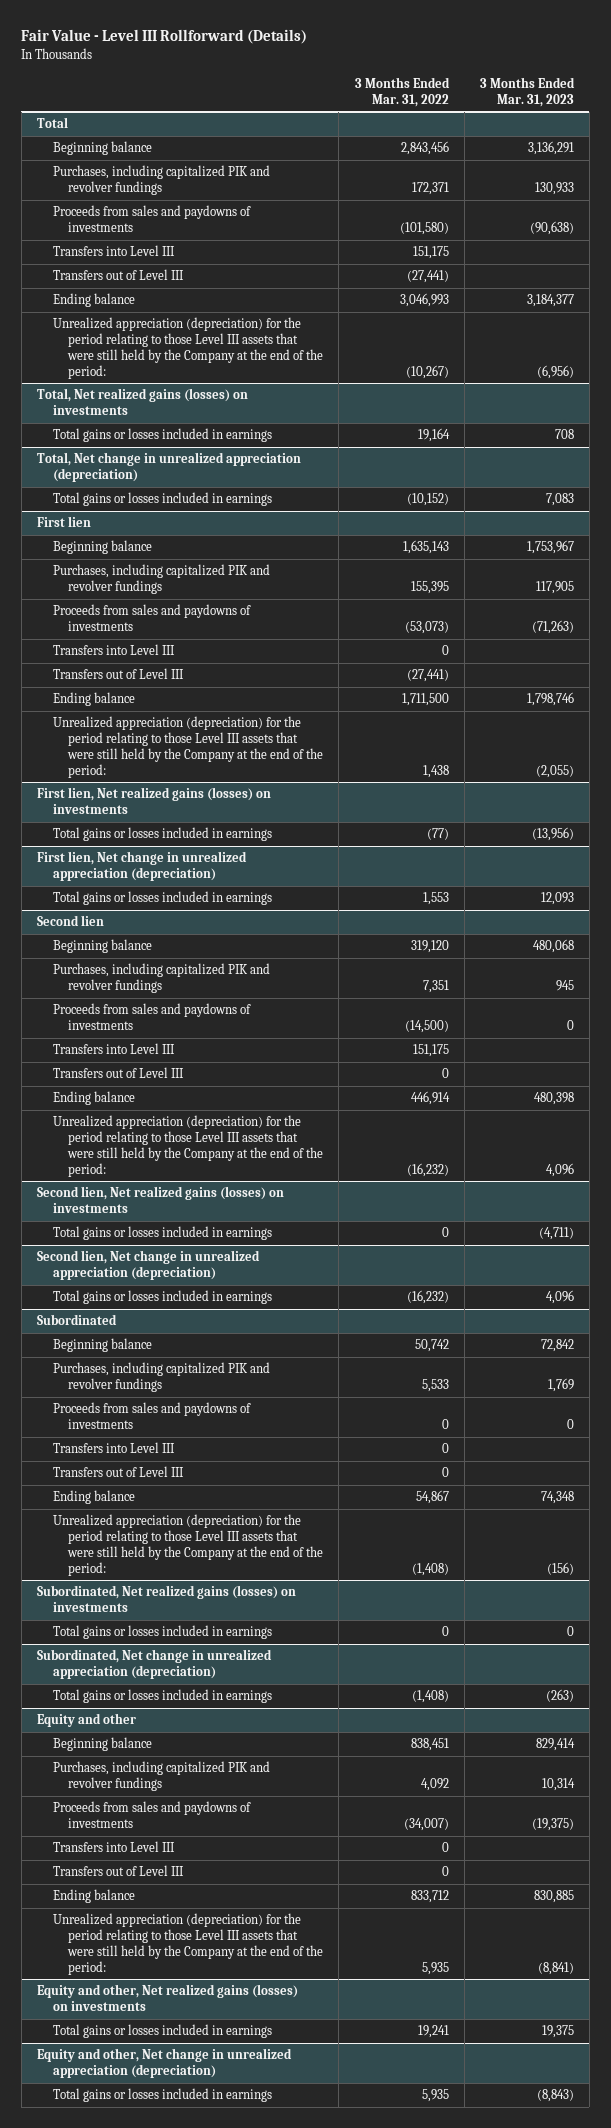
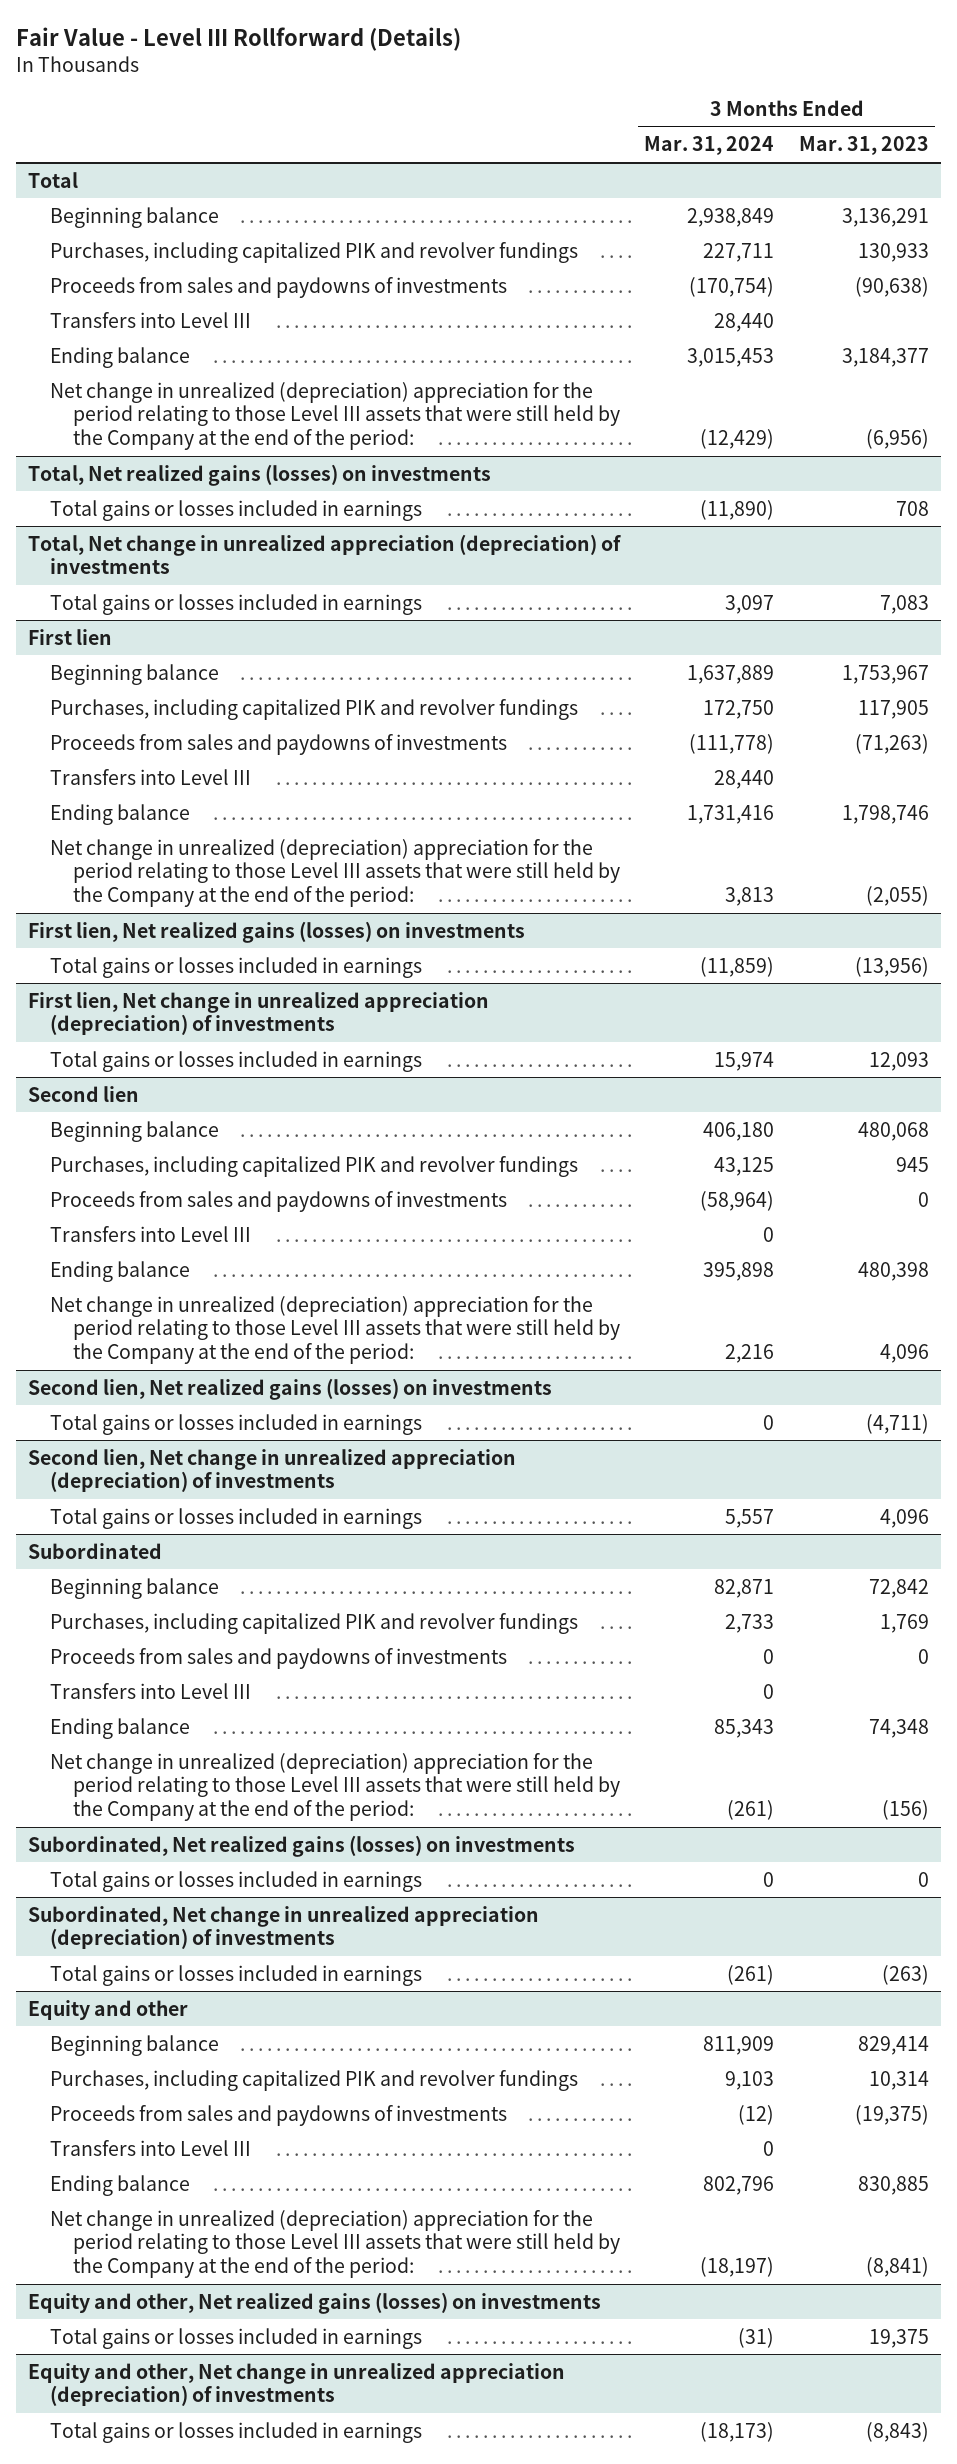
[354,77,450,107] 3 Months Ended Mar. 31, 2022 -> none
none -> [644,136,775,156] Mar. 31, 2024
[52,269,184,281] Transfers out of Level III -> none
[52,317,324,379] Unrealized appreciation (depreciation) for the period relating to those Level III assets that were still held by the Company at the end of the period: -> [50,381,620,451] Net change in unrealized (depreciation) appreciation for the period relating to those Level III assets that were still held by the Company at the end of the period:
[36,452,301,483] Total, Net change in unrealized appreciation (depreciation) -> [28,533,622,575] Total, Net change in unrealized appreciation (depreciation) of investments
[52,668,184,680] Transfers out of Level III -> none
[52,716,324,778] Unrealized appreciation (depreciation) for the period relating to those Level III assets that were still held by the Company at the end of the period: -> [50,838,620,908] Net change in unrealized (depreciation) appreciation for the period relating to those Level III assets that were still held by the Company at the end of the period:
[36,851,247,882] First lien, Net change in unrealized appreciation (depreciation) -> [28,991,490,1036] First lien, Net change in unrealized appreciation (depreciation) of investments
[52,1067,184,1079] Transfers out of Level III -> none
[52,1115,324,1177] Unrealized appreciation (depreciation) for the period relating to those Level III assets that were still held by the Company at the end of the period: -> [50,1295,620,1365] Net change in unrealized (depreciation) appreciation for the period relating to those Level III assets that were still held by the Company at the end of the period:
[36,1250,260,1281] Second lien, Net change in unrealized appreciation (depreciation) -> [28,1448,517,1493] Second lien, Net change in unrealized appreciation (depreciation) of investments
[52,1466,184,1478] Transfers out of Level III -> none
[52,1514,324,1576] Unrealized appreciation (depreciation) for the period relating to those Level III assets that were still held by the Company at the end of the period: -> [50,1752,620,1822] Net change in unrealized (depreciation) appreciation for the period relating to those Level III assets that were still held by the Company at the end of the period:
[36,1649,272,1680] Subordinated, Net change in unrealized appreciation (depreciation) -> [28,1905,540,1950] Subordinated, Net change in unrealized appreciation (depreciation) of investments
[52,1865,184,1877] Transfers out of Level III -> none
[52,1913,324,1975] Unrealized appreciation (depreciation) for the period relating to those Level III assets that were still held by the Company at the end of the period: -> [50,2209,620,2279] Net change in unrealized (depreciation) appreciation for the period relating to those Level III assets that were still held by the Company at the end of the period:
[36,2048,292,2079] Equity and other, Net change in unrealized appreciation (depreciation) -> [28,2362,566,2407] Equity and other, Net change in unrealized appreciation (depreciation) of investments

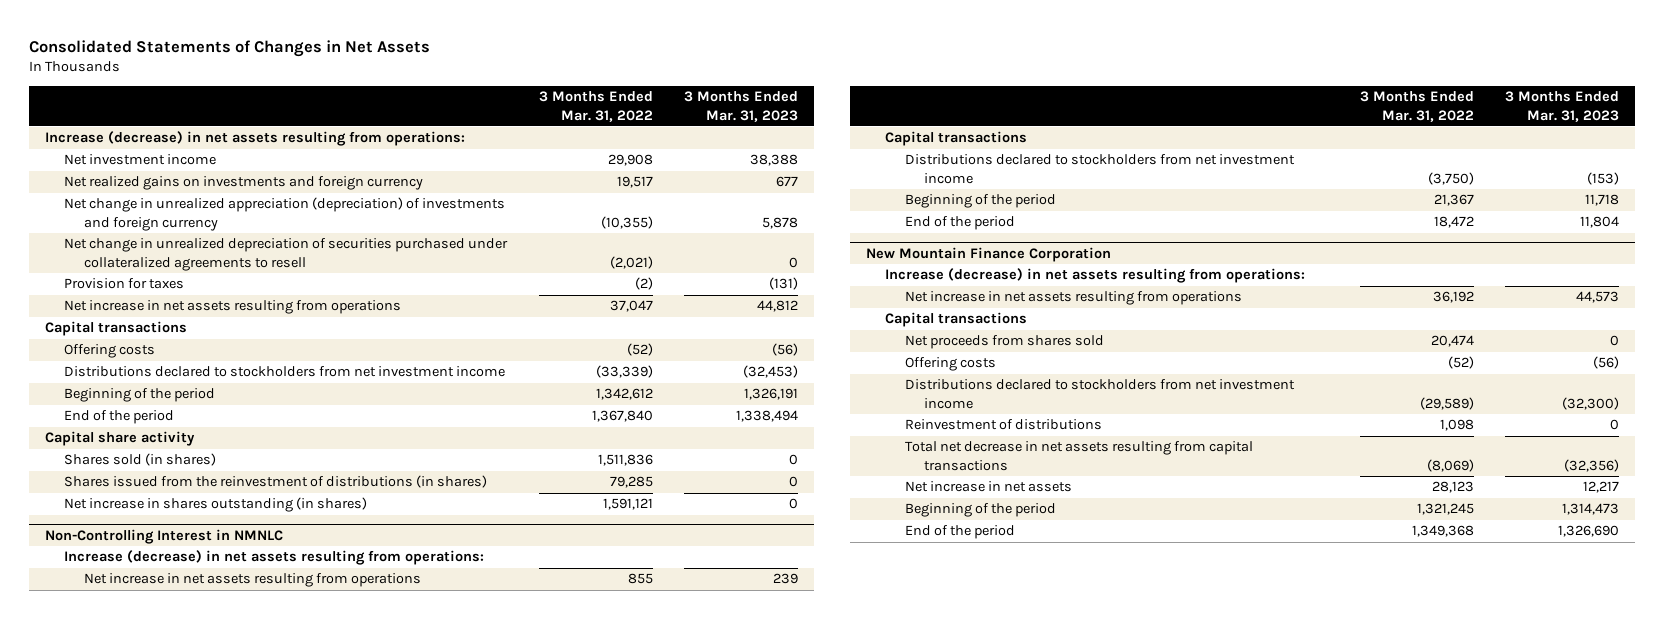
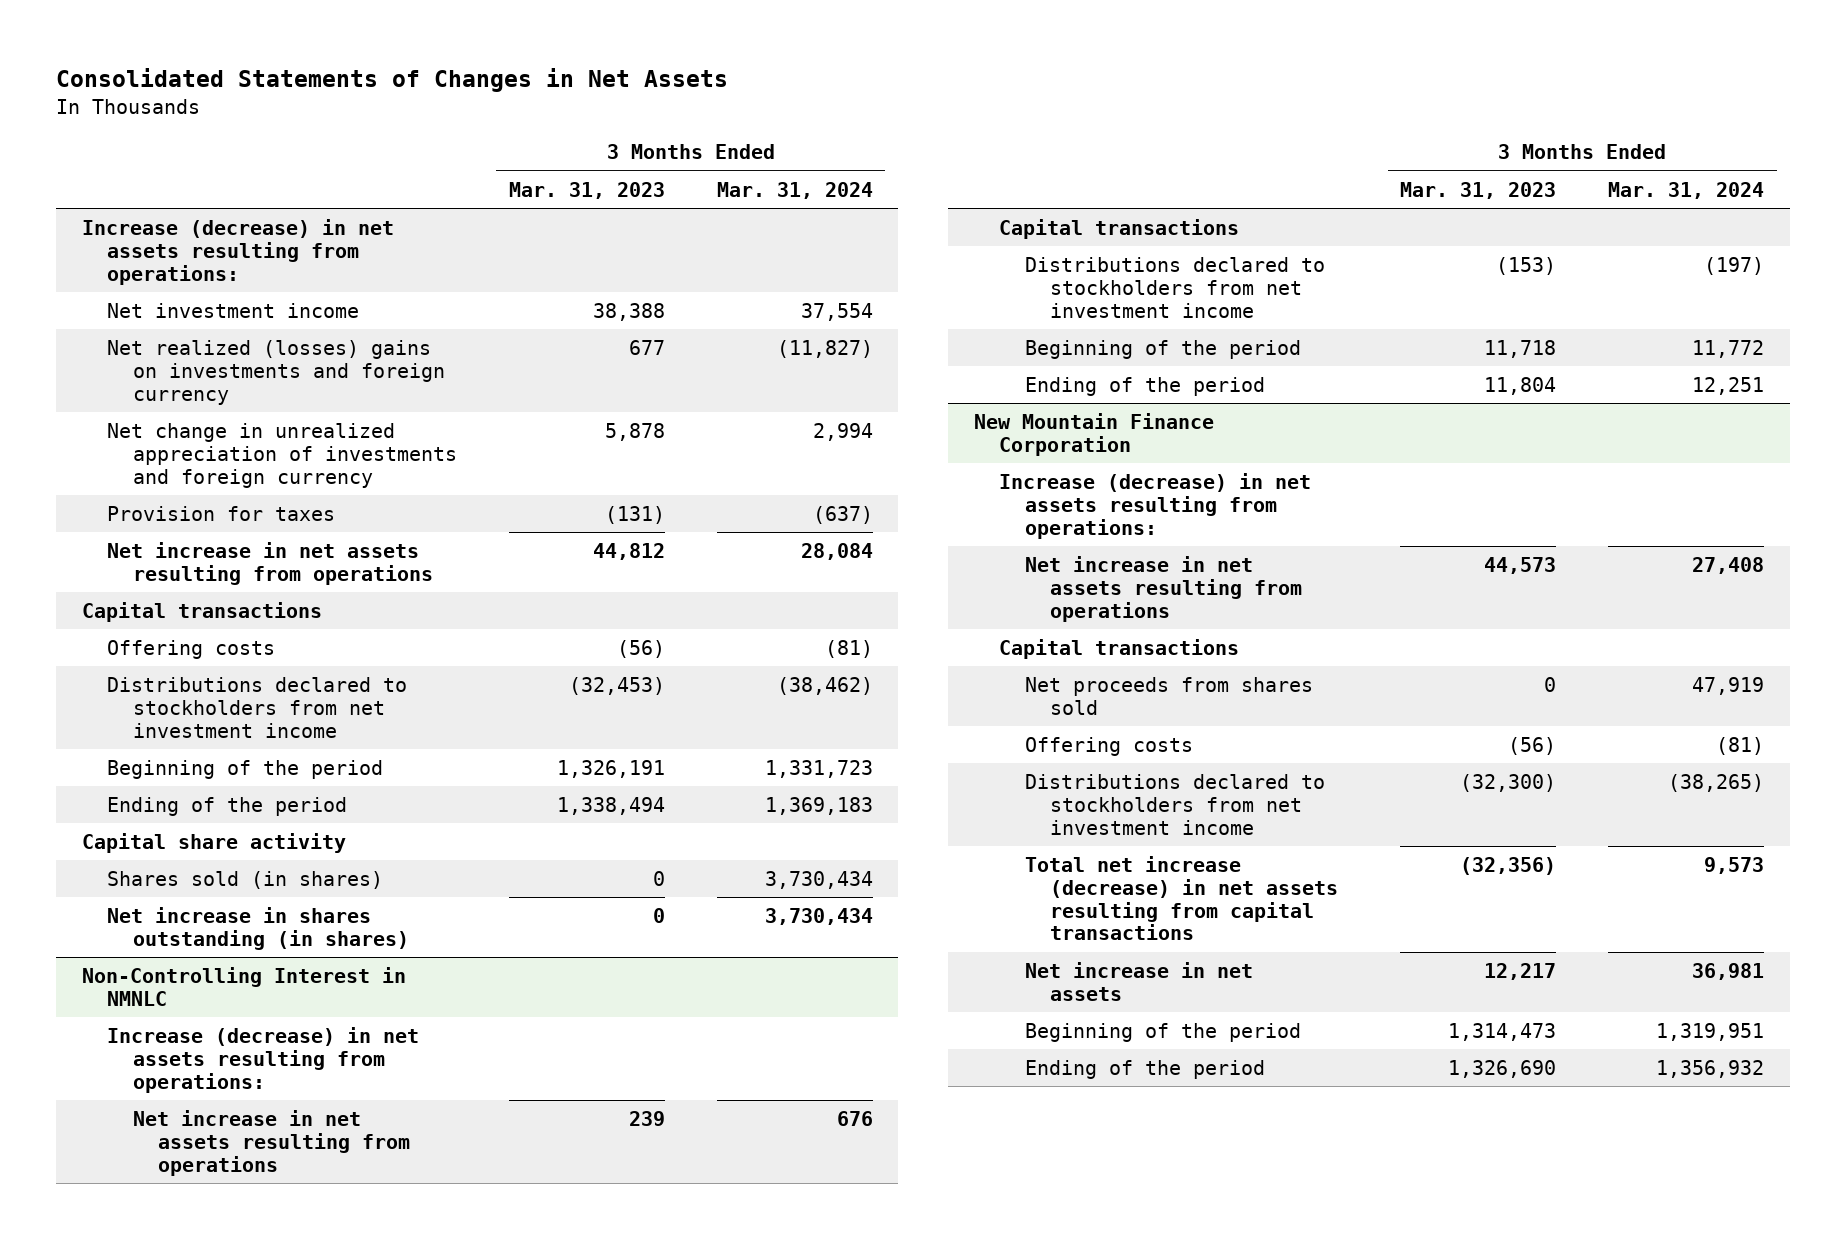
[538,91,653,122] 3 Months Ended Mar. 31, 2022 -> none
none -> [716,181,873,199] Mar. 31, 2024
[64,238,509,271] Net change in unrealized depreciation of securities purchased under collateralized agreements to resell -> none
[64,176,424,191] Net realized gains on investments and foreign currency -> [107,339,445,405] Net realized (losses) gains on investments and foreign currency
[64,197,506,231] Net change in unrealized appreciation (depreciation) of investments and foreign currency -> [107,422,457,488] Net change in unrealized appreciation of investments and foreign currency
[64,410,175,425] End of the period -> [107,796,348,816] Ending of the period
[64,475,488,489] Shares issued from the reinvestment of distributions (in shares) -> none
[904,216,1015,231] End of the period -> [1024,376,1265,396] Ending of the period
[904,419,1102,431] Reinvestment of distributions -> none
[904,441,1253,471] Total net decrease in net assets resulting from capital transactions -> [1024,855,1339,941] Total net increase (decrease) in net assets resulting from capital transactions
[904,525,1015,540] End of the period -> [1024,1059,1265,1079] Ending of the period

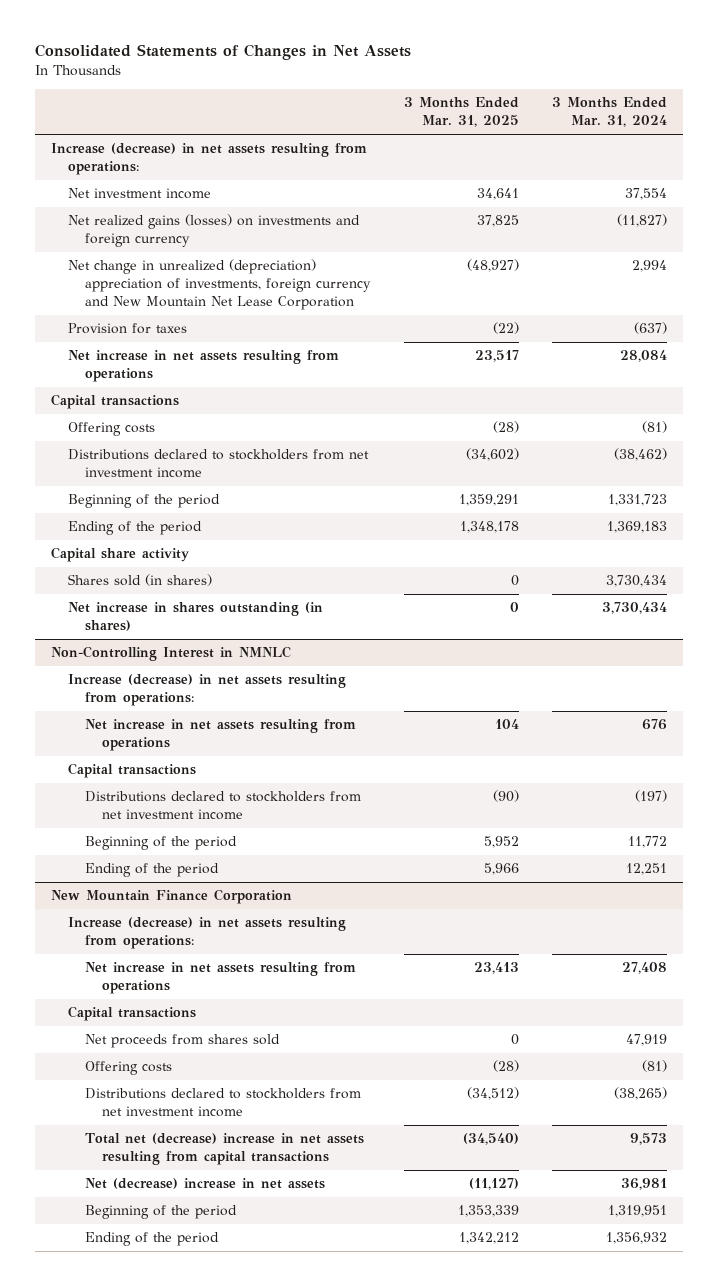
[508,181,665,199] Mar. 31, 2023 -> none
none -> [404,97,520,128] 3 Months Ended Mar. 31, 2025
[107,339,445,405] Net realized (losses) gains on investments and foreign currency -> [68,214,361,248] Net realized gains (losses) on investments and foreign currency
[107,422,457,488] Net change in unrealized appreciation of investments and foreign currency -> [68,259,372,311] Net change in unrealized (depreciation) appreciation of investments, foreign currency and New Mountain Net Lease Corporation
[1024,855,1339,941] Total net increase (decrease) in net assets resulting from capital transactions -> [85,1133,365,1166] Total net (decrease) increase in net assets resulting from capital transactions
[1024,961,1253,1001] Net increase in net assets -> [85,1178,326,1190] Net (decrease) increase in net assets

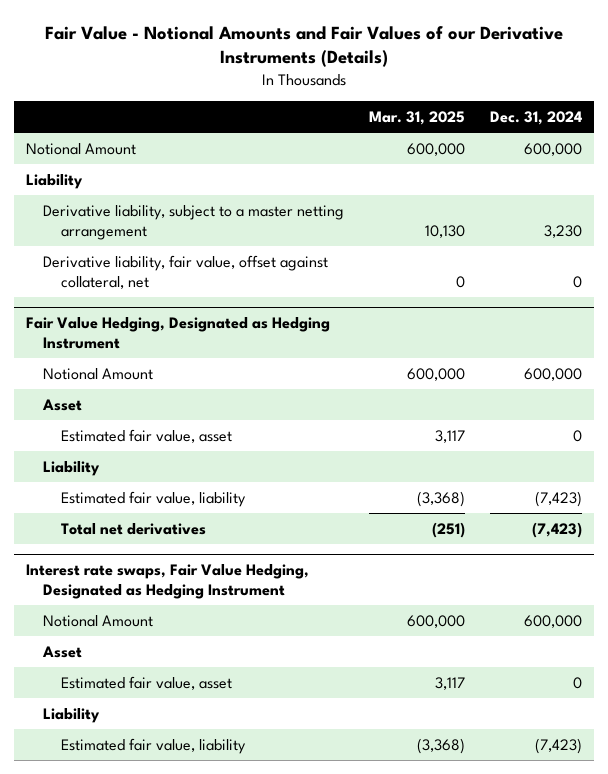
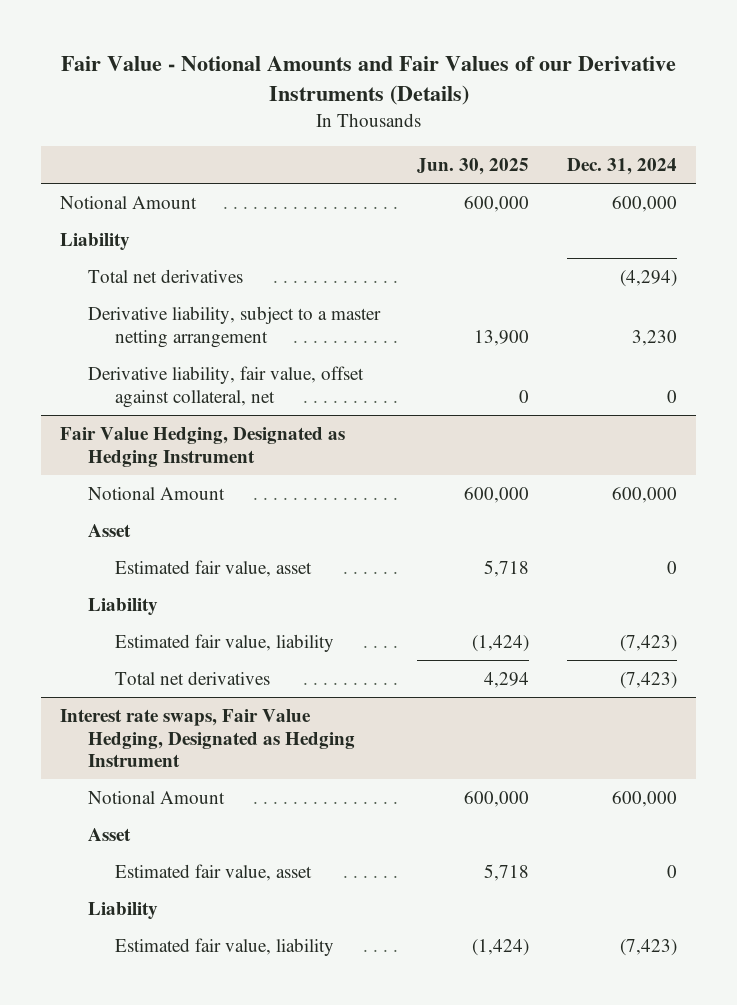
[369,110,466,125] Mar. 31, 2025 -> none
none -> [417,157,530,175] Jun. 30, 2025
none -> [87,268,243,283] Total net derivatives

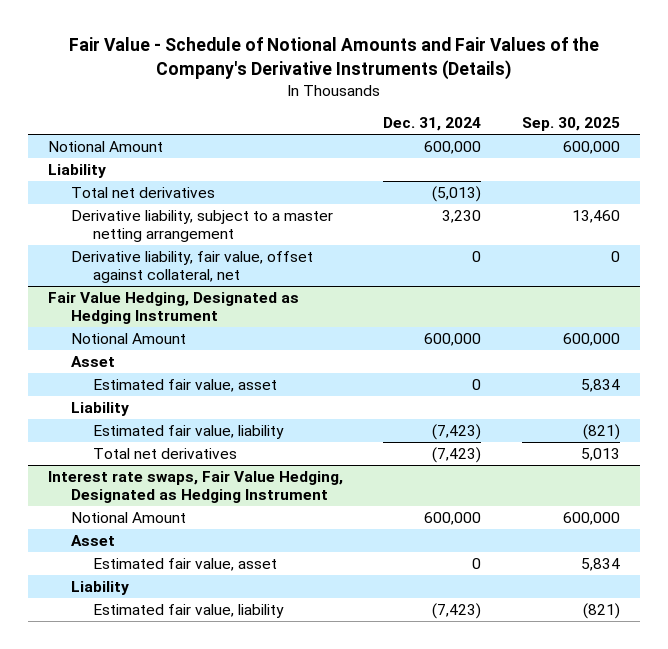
[60,55,676,105] Fair Value - Notional Amounts and Fair Values of our Derivative Instruments (Details) -> [68,37,599,81] Fair Value - Schedule of Notional Amounts and Fair Values of the Company's Derivative Instruments (Details)
[417,157,530,175] Jun. 30, 2025 -> none
none -> [521,117,620,132] Sep. 30, 2025
[620,269,678,287] (4,294) -> [432,185,482,202] (5,013)

